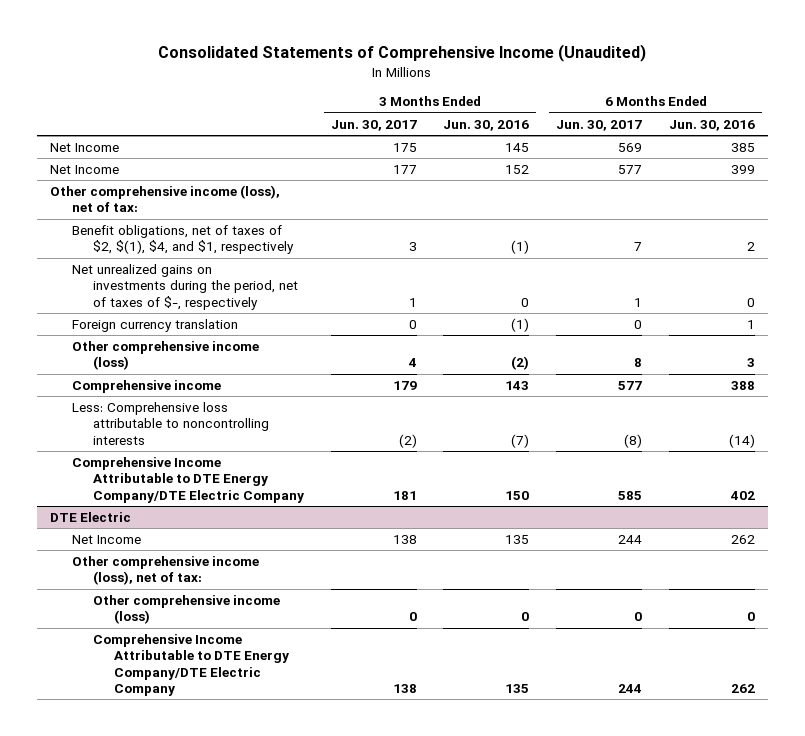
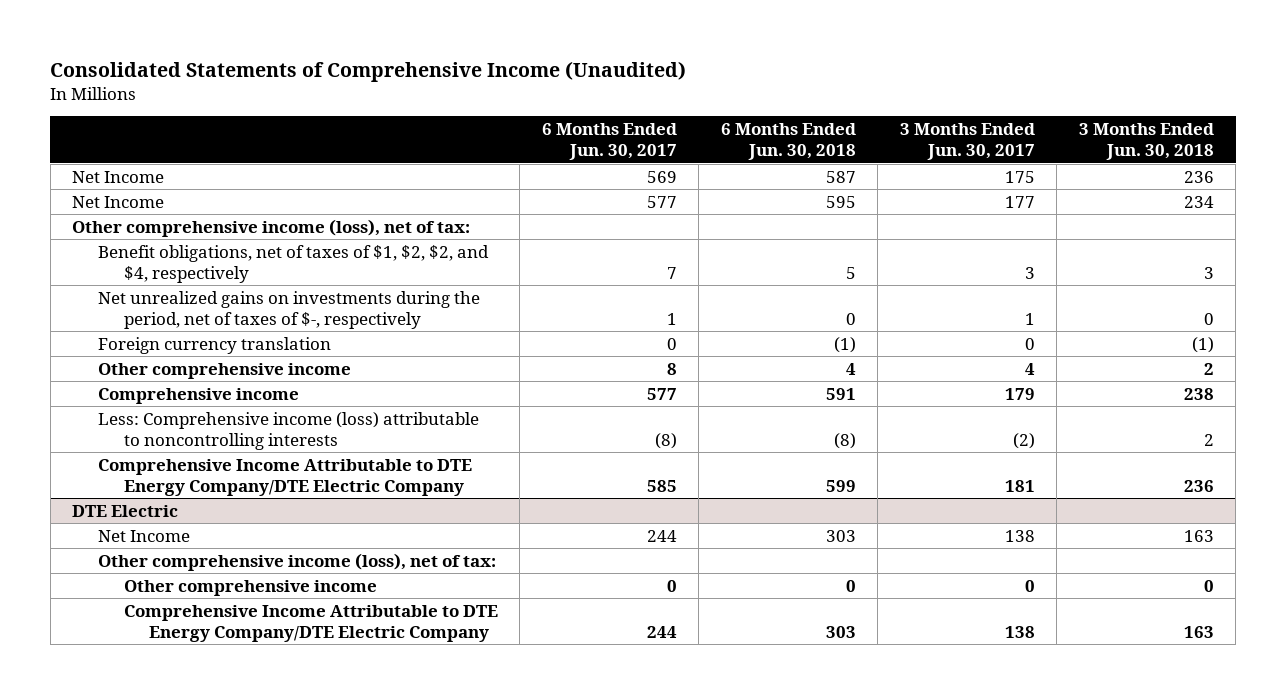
[443,119,530,131] Jun. 30, 2016 -> none
[668,119,755,131] Jun. 30, 2016 -> none
none -> [720,123,856,161] 6 Months Ended Jun. 30, 2018
none -> [1078,123,1214,161] 3 Months Ended Jun. 30, 2018
[71,225,294,255] Benefit obligations, net of taxes of $2, $(1), $4, and $1, respectively -> [98,244,490,283] Benefit obligations, net of taxes of $1, $2, $2, and $4, respectively
[71,341,259,371] Other comprehensive income (loss) -> [98,362,352,379] Other comprehensive income
[71,402,269,445] Less: Comprehensive loss attributable to noncontrolling interests -> [98,411,480,450] Less: Comprehensive income (loss) attributable to noncontrolling interests
[92,595,280,625] Other comprehensive income (loss) -> [123,579,377,596] Other comprehensive income

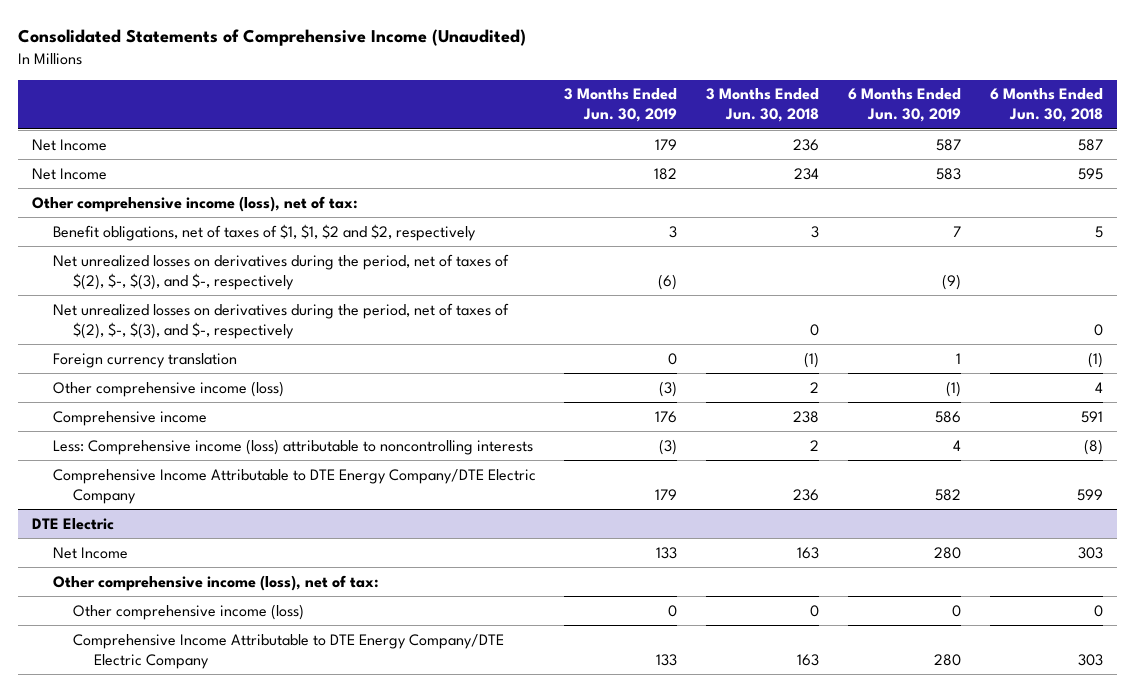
[541,123,677,161] 6 Months Ended Jun. 30, 2017 -> none
[899,123,1035,161] 3 Months Ended Jun. 30, 2017 -> none
none -> [564,88,678,123] 3 Months Ended Jun. 30, 2019
none -> [847,88,961,123] 6 Months Ended Jun. 30, 2019
[98,244,490,283] Benefit obligations, net of taxes of $1, $2, $2, and $4, respectively -> [52,223,476,241] Benefit obligations, net of taxes of $1, $1, $2 and $2, respectively
none -> [52,253,509,290] Net unrealized losses on derivatives during the period, net of taxes of $(2), $-, $(3), and $-, respectively
[98,290,481,329] Net unrealized gains on investments during the period, net of taxes of $-, respectively -> [52,302,509,339] Net unrealized losses on derivatives during the period, net of taxes of $(2), $-, $(3), and $-, respectively
[98,362,352,379] Other comprehensive income -> [52,380,284,397] Other comprehensive income (loss)
[123,579,377,596] Other comprehensive income -> [73,603,305,620] Other comprehensive income (loss)

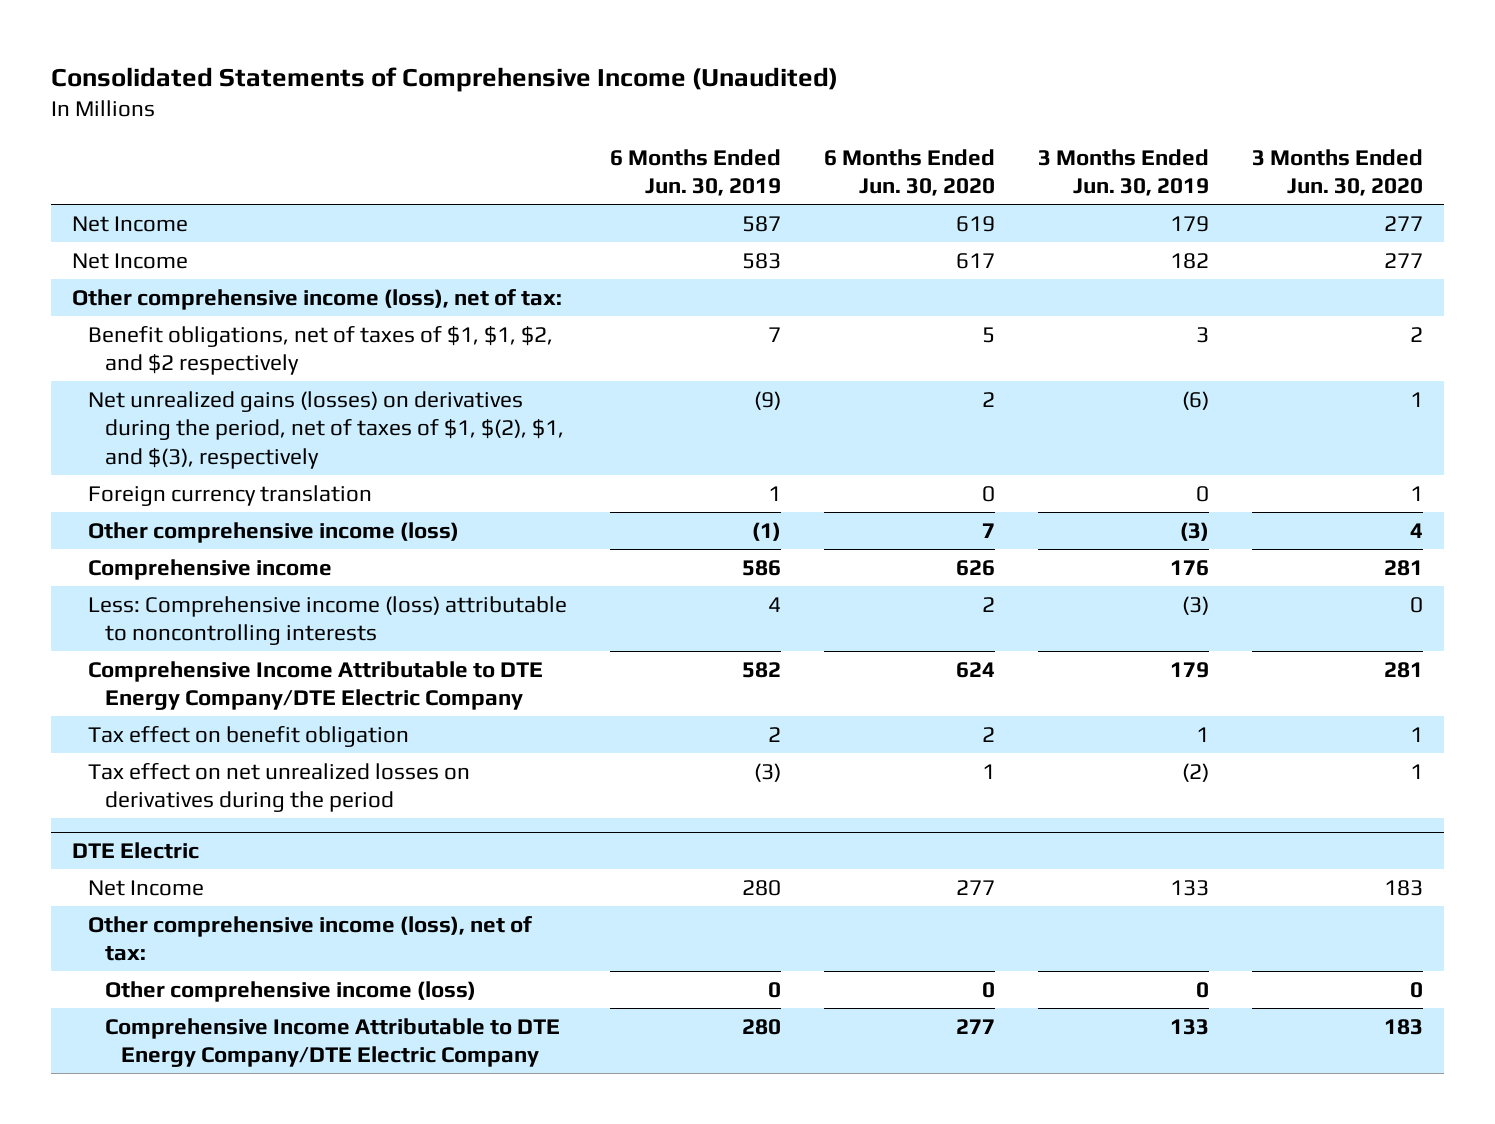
[706,88,820,123] 3 Months Ended Jun. 30, 2018 -> none
[989,88,1103,123] 6 Months Ended Jun. 30, 2018 -> none
none -> [824,148,996,197] 6 Months Ended Jun. 30, 2020
none -> [1251,148,1423,197] 3 Months Ended Jun. 30, 2020
[52,302,509,339] Net unrealized losses on derivatives during the period, net of taxes of $(2), $-, $(3), and $-, respectively -> none
[52,223,476,241] Benefit obligations, net of taxes of $1, $1, $2 and $2, respectively -> [88,325,554,376] Benefit obligations, net of taxes of $1, $1, $2, and $2 respectively
[52,253,509,290] Net unrealized losses on derivatives during the period, net of taxes of $(2), $-, $(3), and $-, respectively -> [88,390,564,470] Net unrealized gains (losses) on derivatives during the period, net of taxes of $1, $(2), $1, and $(3), respectively
none -> [88,725,410,747] Tax effect on benefit obligation
none -> [88,762,471,813] Tax effect on net unrealized losses on derivatives during the period

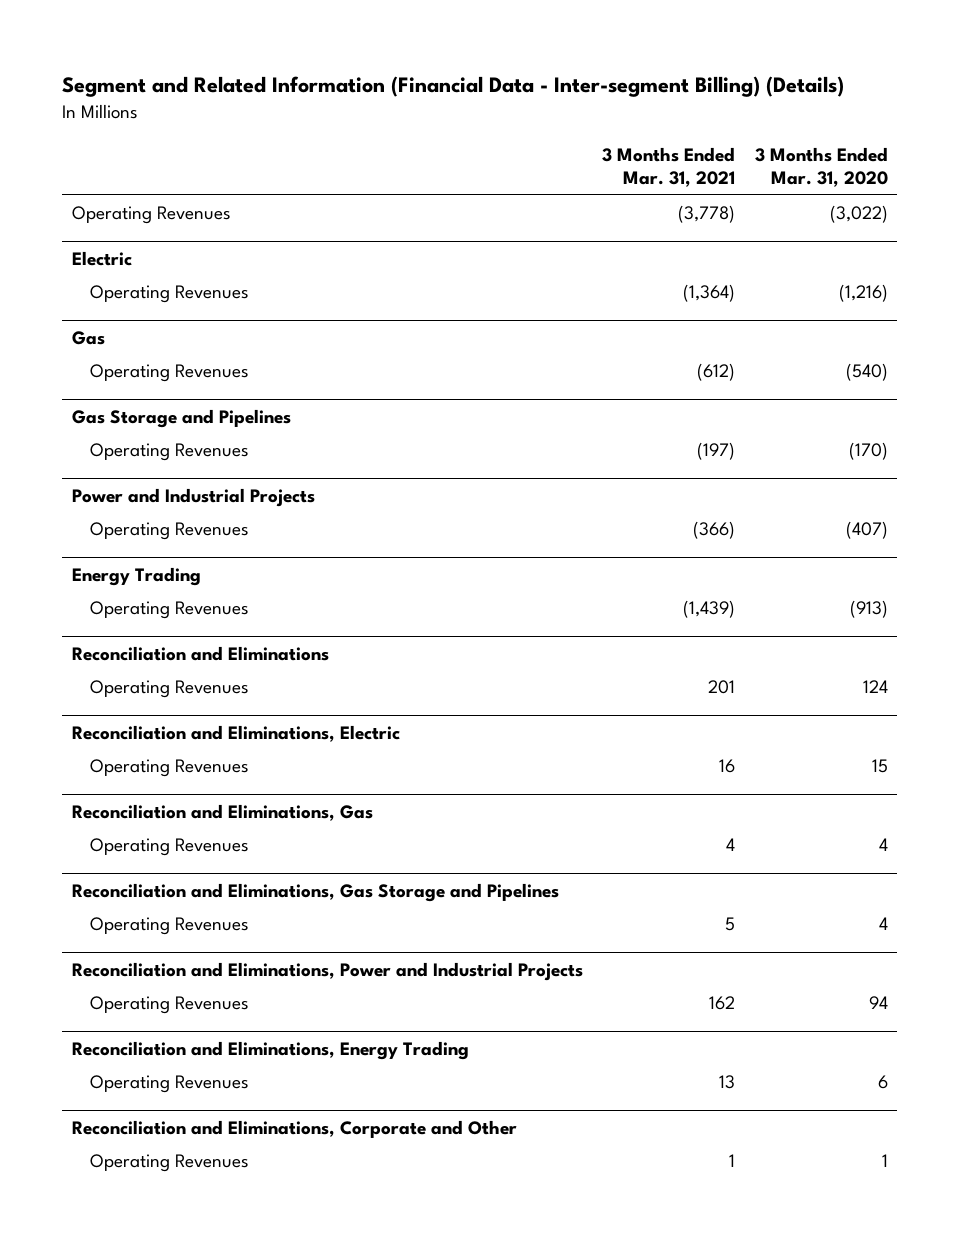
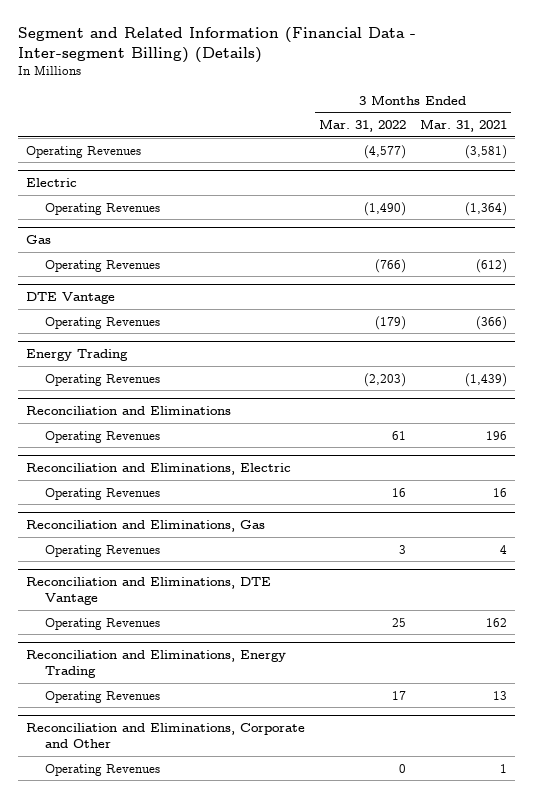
[754,146,888,188] 3 Months Ended Mar. 31, 2020 -> none
none -> [319,118,407,132] Mar. 31, 2022
[678,205,736,224] (3,778) -> [465,144,508,159] (3,581)
[72,408,292,428] Gas Storage and Pipelines -> none
[90,443,250,462] Operating Revenues -> none
[72,487,316,507] Power and Industrial Projects -> none
none -> [25,291,115,304] DTE Vantage
[708,680,736,695] 201 -> [486,430,508,440] 196
[72,882,560,902] Reconciliation and Eliminations, Gas Storage and Pipelines -> none
[90,917,250,936] Operating Revenues -> none
[72,961,584,981] Reconciliation and Eliminations, Power and Industrial Projects -> none
none -> [25,576,271,605] Reconciliation and Eliminations, DTE Vantage

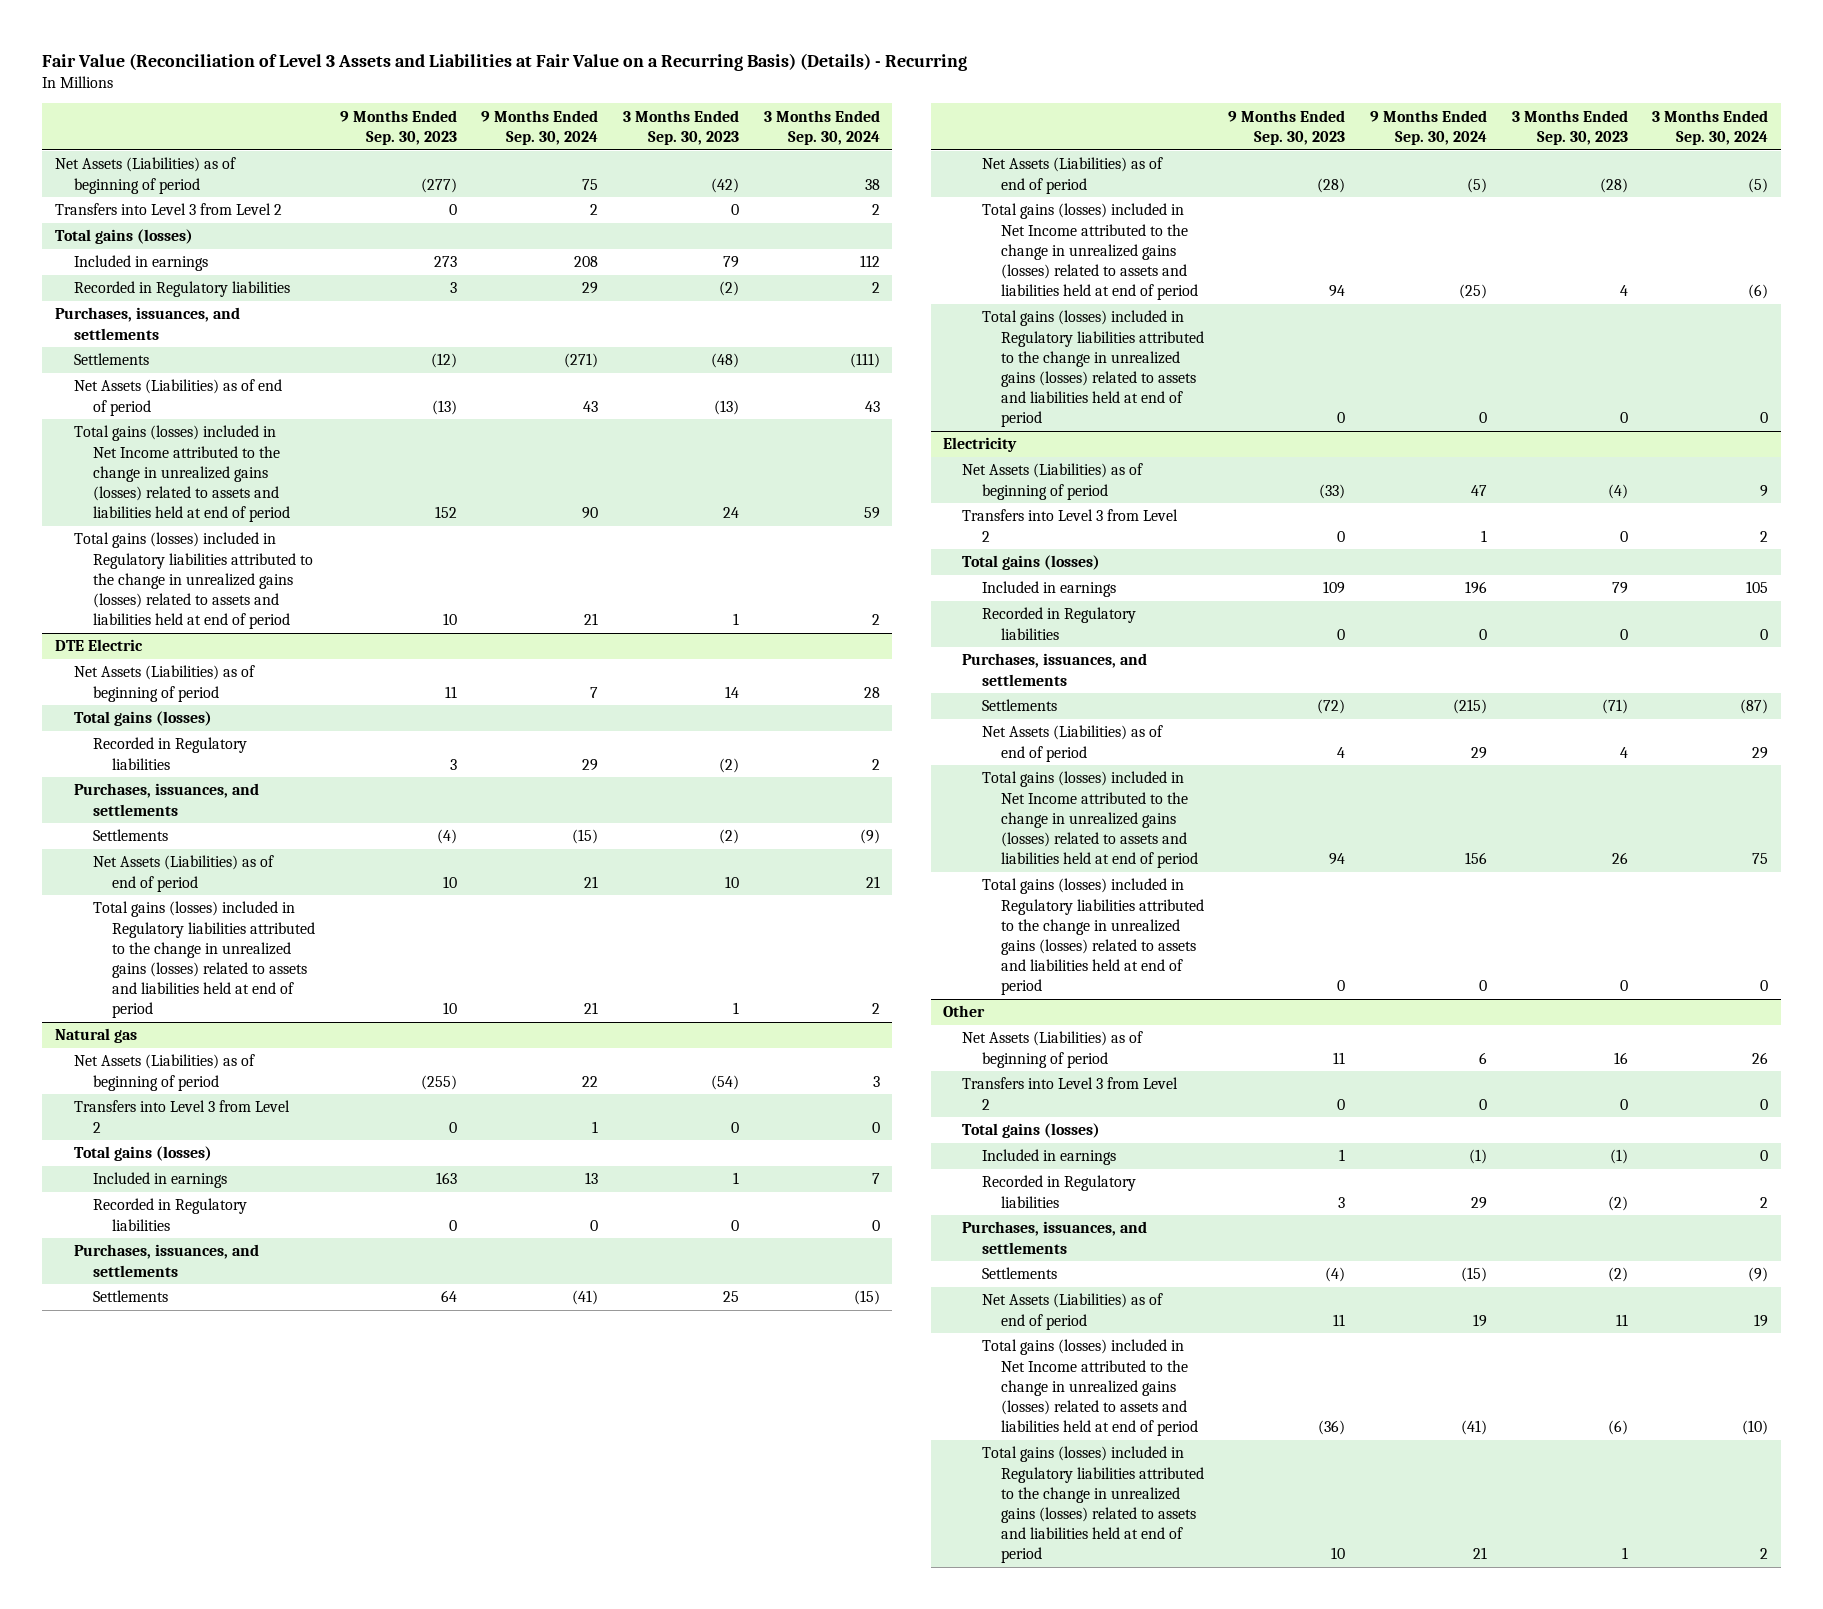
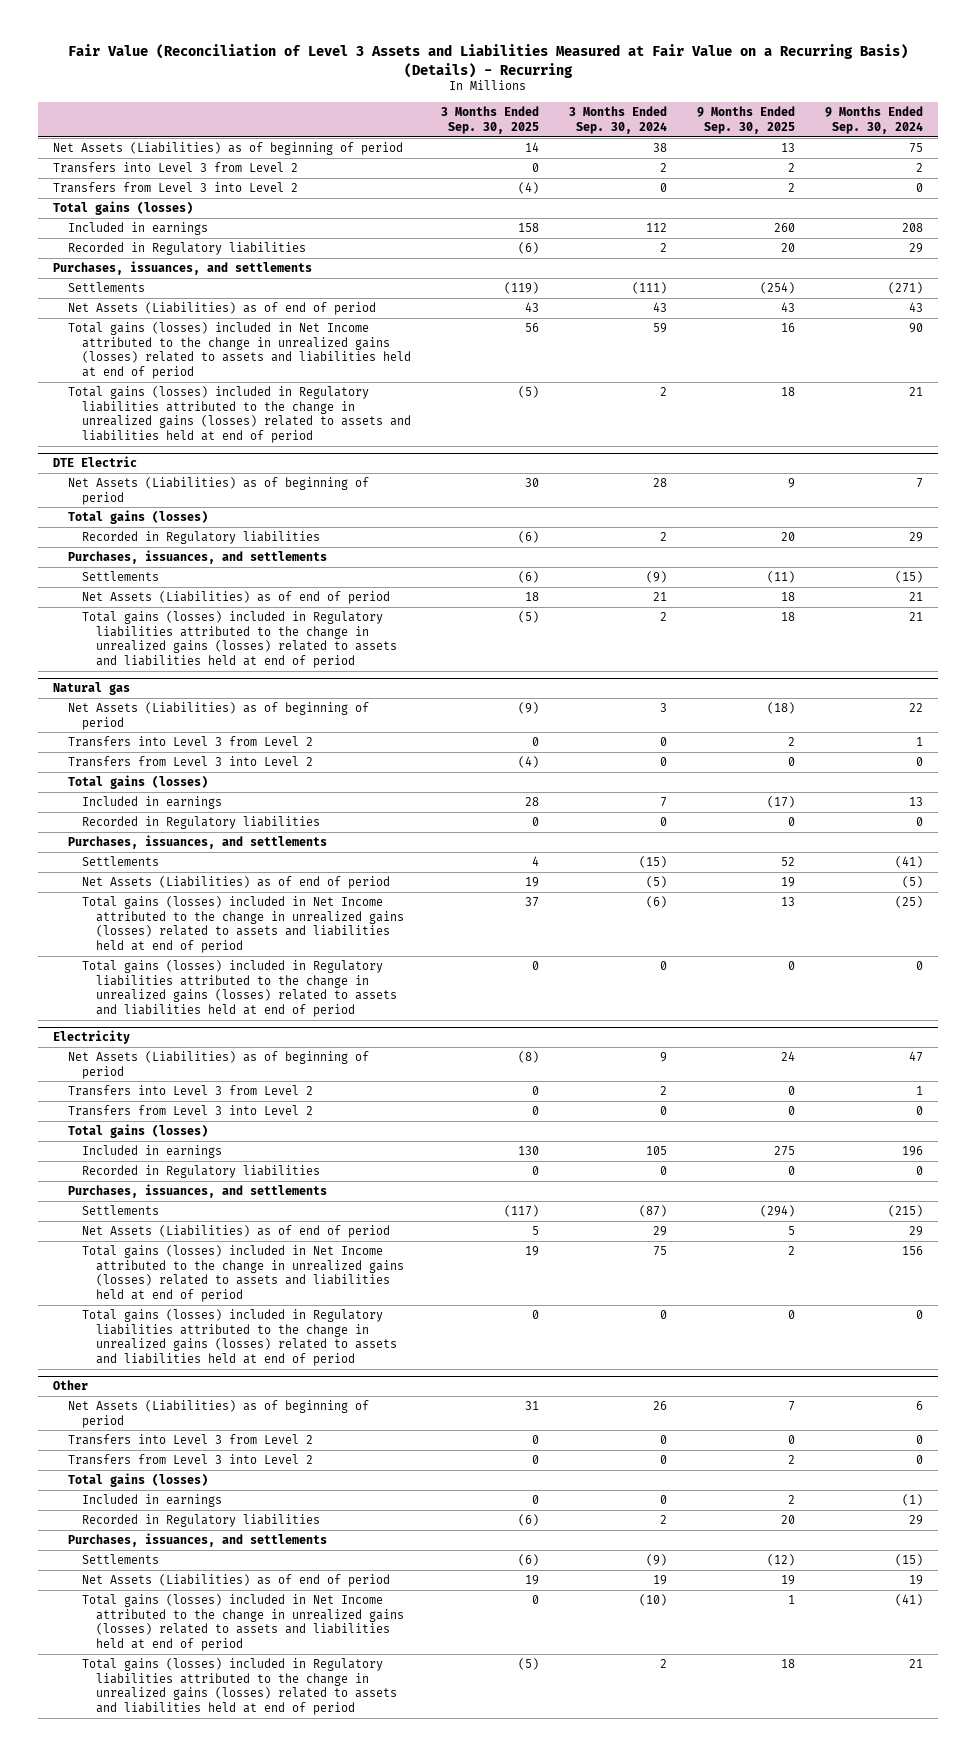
[42,52,968,71] Fair Value (Reconciliation of Level 3 Assets and Liabilities at Fair Value on a Recurring Basis) (Details) - Recurring -> [67,44,908,78] Fair Value (Reconciliation of Level 3 Assets and Liabilities Measured at Fair Value on a Recurring Basis) (Details) - Recurring
[339,109,457,145] 9 Months Ended Sep. 30, 2023 -> none
[623,109,740,145] 3 Months Ended Sep. 30, 2023 -> none
none -> [440,106,539,134] 3 Months Ended Sep. 30, 2025
none -> [696,106,795,134] 9 Months Ended Sep. 30, 2025
none -> [53,182,299,194] Transfers from Level 3 into Level 2
none -> [67,756,313,768] Transfers from Level 3 into Level 2
none -> [67,1105,313,1117] Transfers from Level 3 into Level 2
none -> [67,1454,313,1466] Transfers from Level 3 into Level 2

